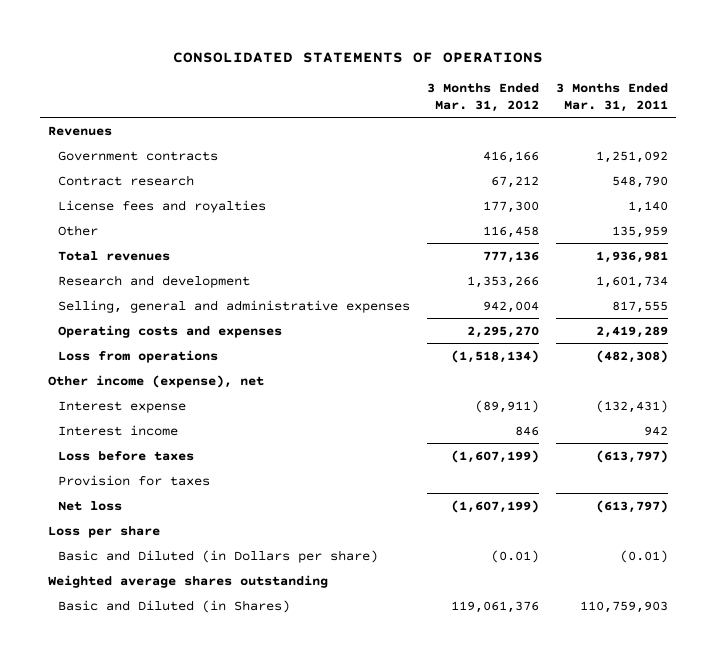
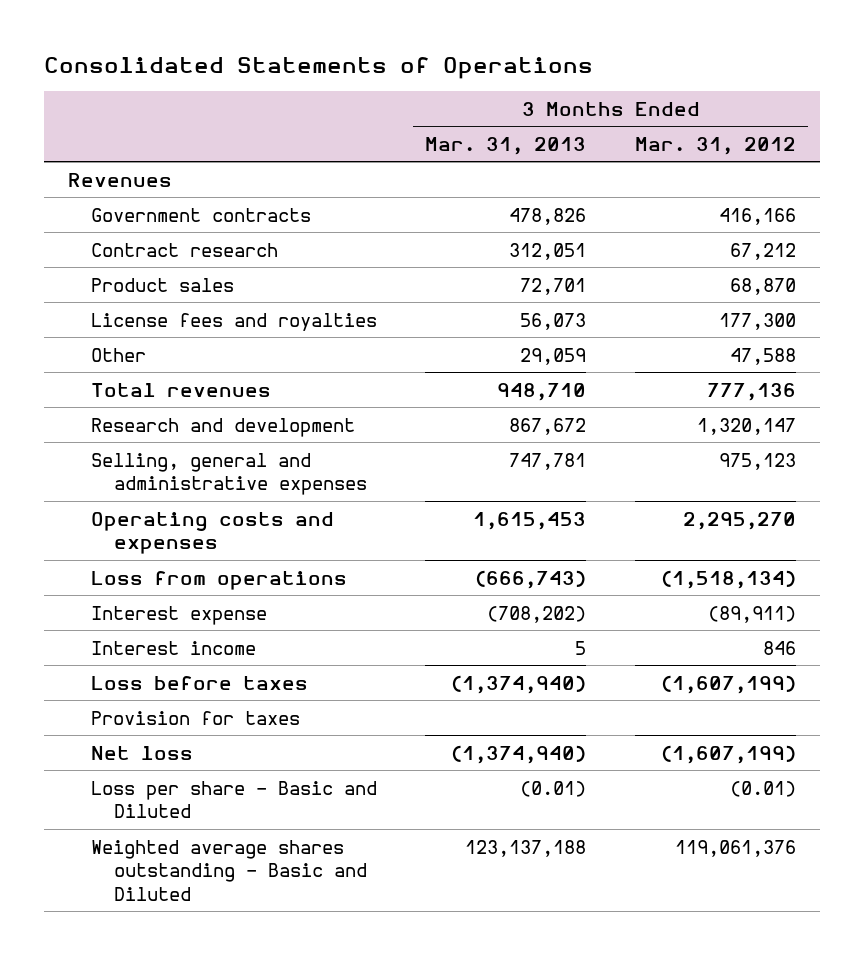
[173,51,544,63] CONSOLIDATED STATEMENTS OF OPERATIONS -> [43,56,593,79] Consolidated Statements of Operations
[555,83,668,112] 3 Months Ended Mar. 31, 2011 -> none
none -> [425,137,587,156] Mar. 31, 2013
none -> [91,277,235,292] Product sales
[483,225,540,238] 116,458 -> [729,347,796,365] 47,588
[467,275,540,288] 1,353,266 -> [696,417,796,435] 1,320,147
[483,300,540,313] 942,004 -> [718,452,796,470] 975,123
[48,374,265,388] Other income (expense), net -> none
[48,525,161,538] Loss per share -> none
[48,574,329,588] Weighted average shares outstanding -> none
[58,549,379,563] Basic and Diluted (in Dollars per share) -> [91,780,378,819] Loss per share - Basic and Diluted
[58,599,291,613] Basic and Diluted (in Shares) -> [91,839,368,901] Weighted average shares outstanding - Basic and Diluted

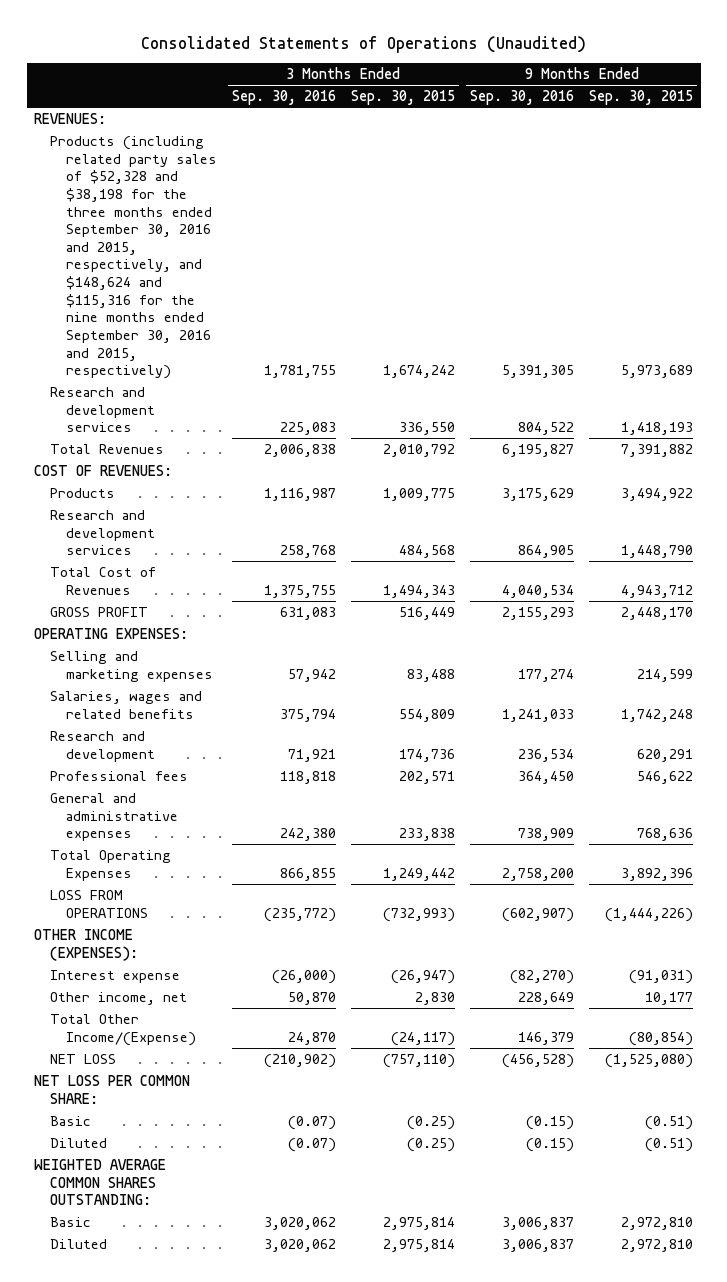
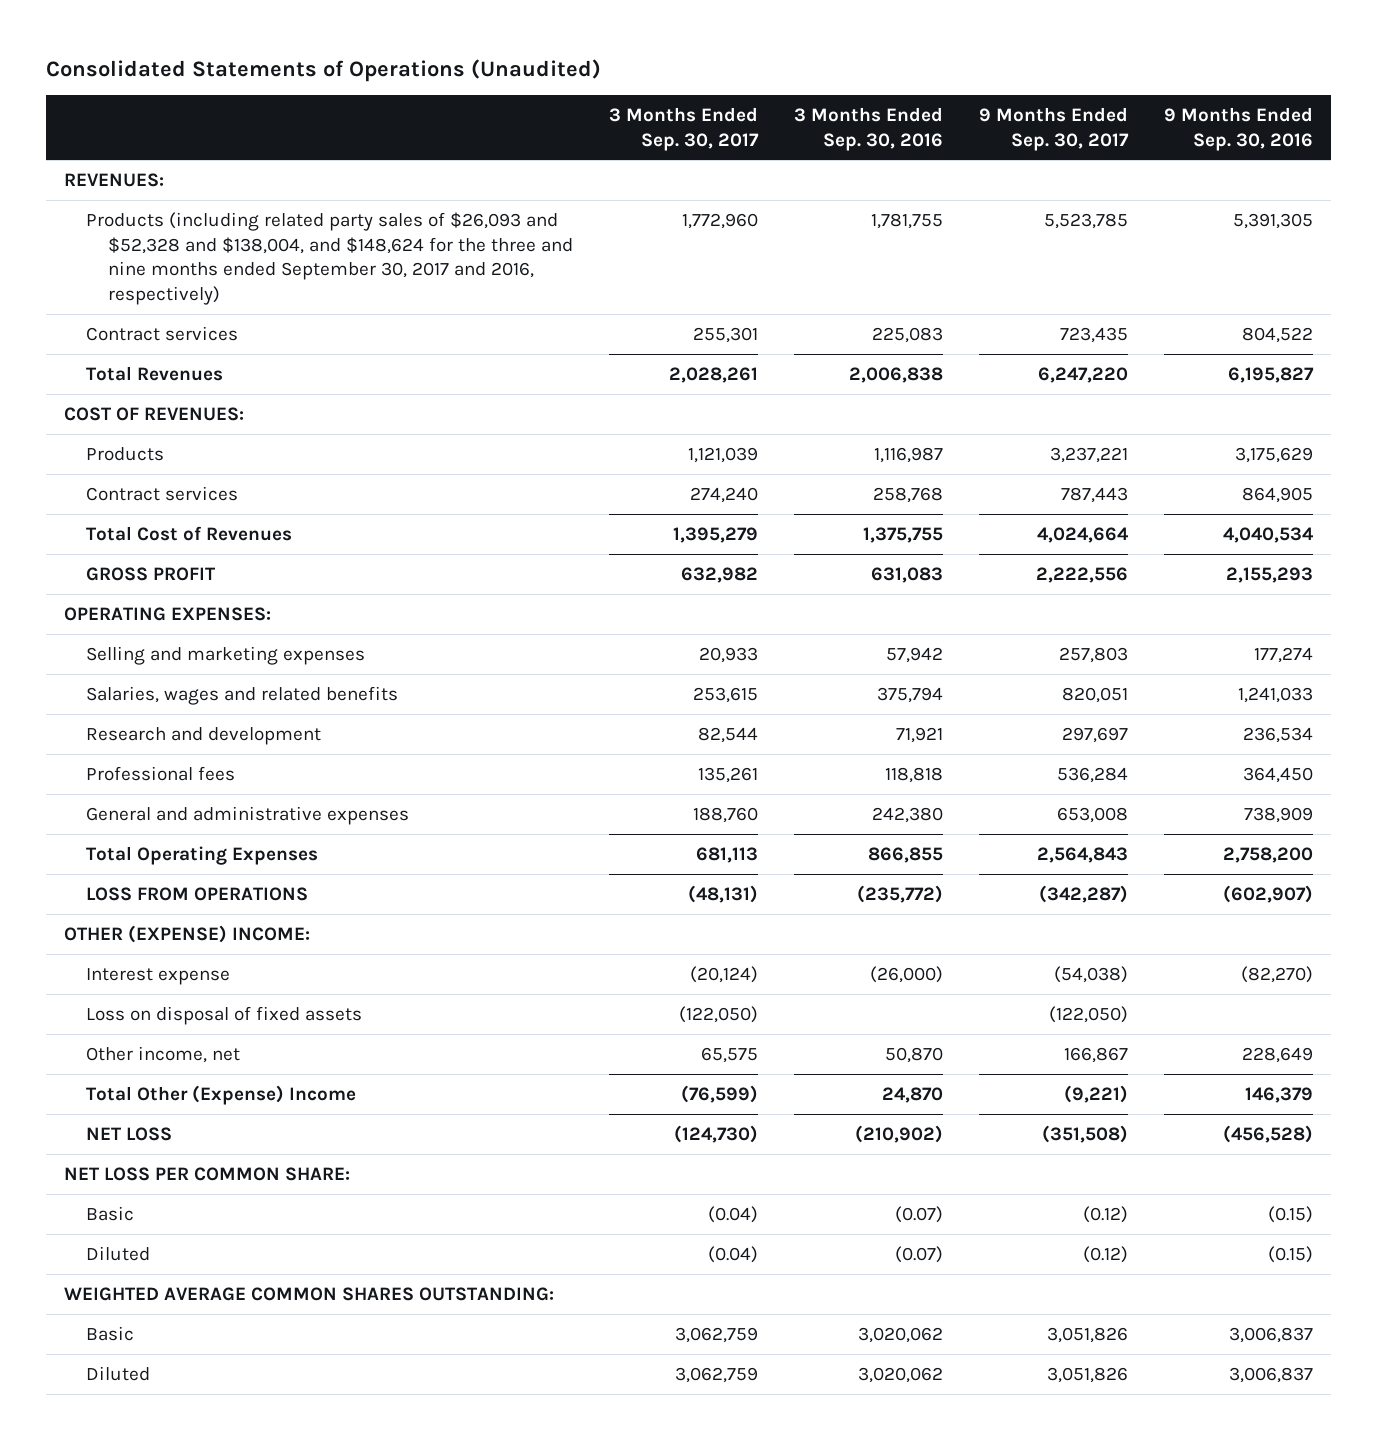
[350,90,455,106] Sep. 30, 2015 -> none
[589,90,694,106] Sep. 30, 2015 -> none
none -> [608,106,759,151] 3 Months Ended Sep. 30, 2017
none -> [978,106,1129,151] 9 Months Ended Sep. 30, 2017
[49,135,217,380] Products (including related party sales of $52,328 and $38,198 for the three months ended September 30, 2016 and 2015, respectively, and $148,624 and $115,316 for the nine months ended September 30, 2016 and 2015, respectively) -> [85,211,574,306] Products (including related party sales of $26,093 and $52,328 and $138,004, and $148,624 for the three and nine months ended September 30, 2017 and 2016, respectively)
[49,386,155,433] Research and development services -> [85,325,238,341] Contract services
[49,509,155,556] Research and development services -> [85,485,238,501] Contract services
[34,928,138,961] OTHER INCOME (EXPENSES): -> [63,924,310,943] OTHER (EXPENSE) INCOME:
none -> [85,1005,362,1025] Loss on disposal of fixed assets
[49,1013,196,1046] Total Other Income/(Expense) -> [85,1084,356,1105] Total Other (Expense) Income

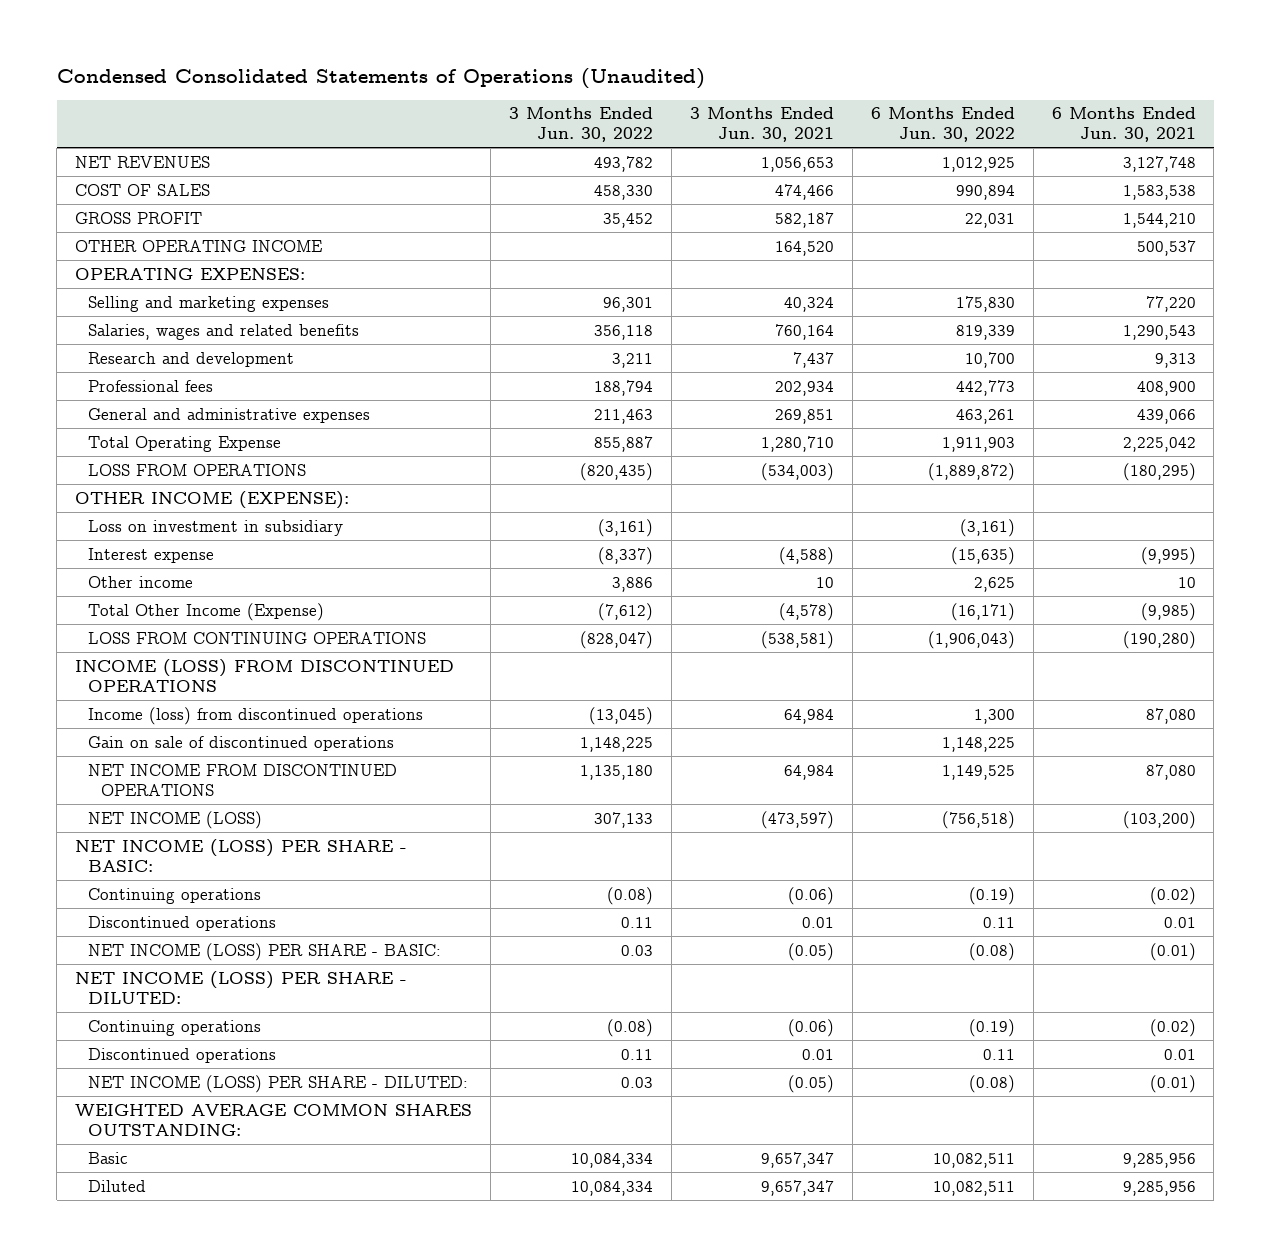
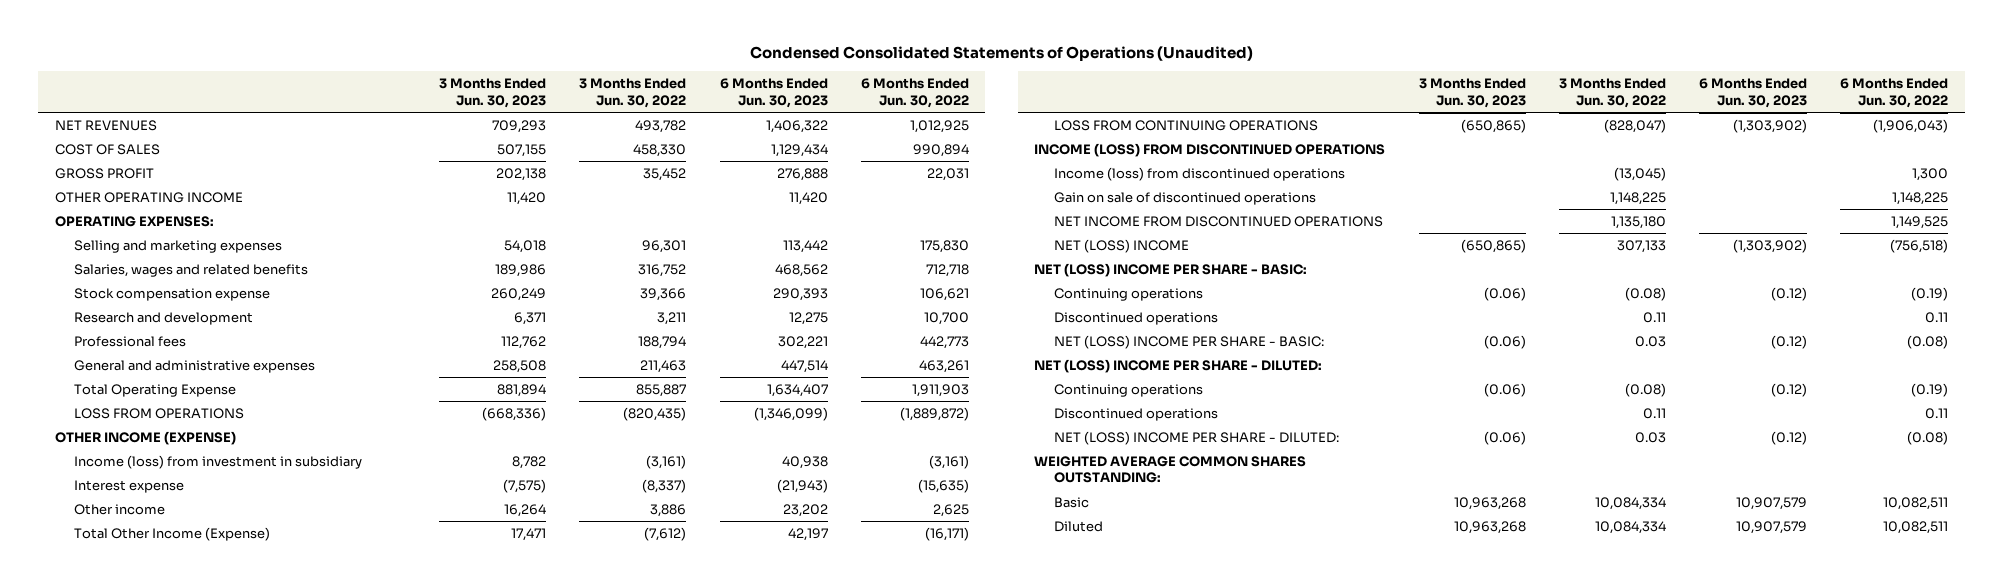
[689,107,834,143] 3 Months Ended Jun. 30, 2021 -> none
[1051,107,1196,143] 6 Months Ended Jun. 30, 2021 -> none
none -> [439,78,547,108] 3 Months Ended Jun. 30, 2023
none -> [719,78,828,108] 6 Months Ended Jun. 30, 2023
[594,324,654,340] 356,118 -> [638,263,687,277] 316,752
[955,324,1015,340] 819,339 -> [925,263,969,277] 712,718
none -> [74,287,271,301] Stock compensation expense
[75,490,350,509] OTHER INCOME (EXPENSE): -> [54,430,236,445] OTHER INCOME (EXPENSE)
[88,519,344,536] Loss on investment in subsidiary -> [74,454,363,469] Income (loss) from investment in subsidiary
[88,810,263,829] NET INCOME (LOSS) -> [1054,238,1190,253] NET (LOSS) INCOME
[75,838,408,872] NET INCOME (LOSS) PER SHARE - BASIC: -> [1034,262,1308,277] NET (LOSS) INCOME PER SHARE - BASIC:
[88,942,442,961] NET INCOME (LOSS) PER SHARE - BASIC: -> [1054,334,1325,349] NET (LOSS) INCOME PER SHARE - BASIC:
[75,970,408,1004] NET INCOME (LOSS) PER SHARE - DILUTED: -> [1034,358,1323,373] NET (LOSS) INCOME PER SHARE - DILUTED:
[88,1074,469,1093] NET INCOME (LOSS) PER SHARE - DILUTED: -> [1054,430,1340,445] NET (LOSS) INCOME PER SHARE - DILUTED:

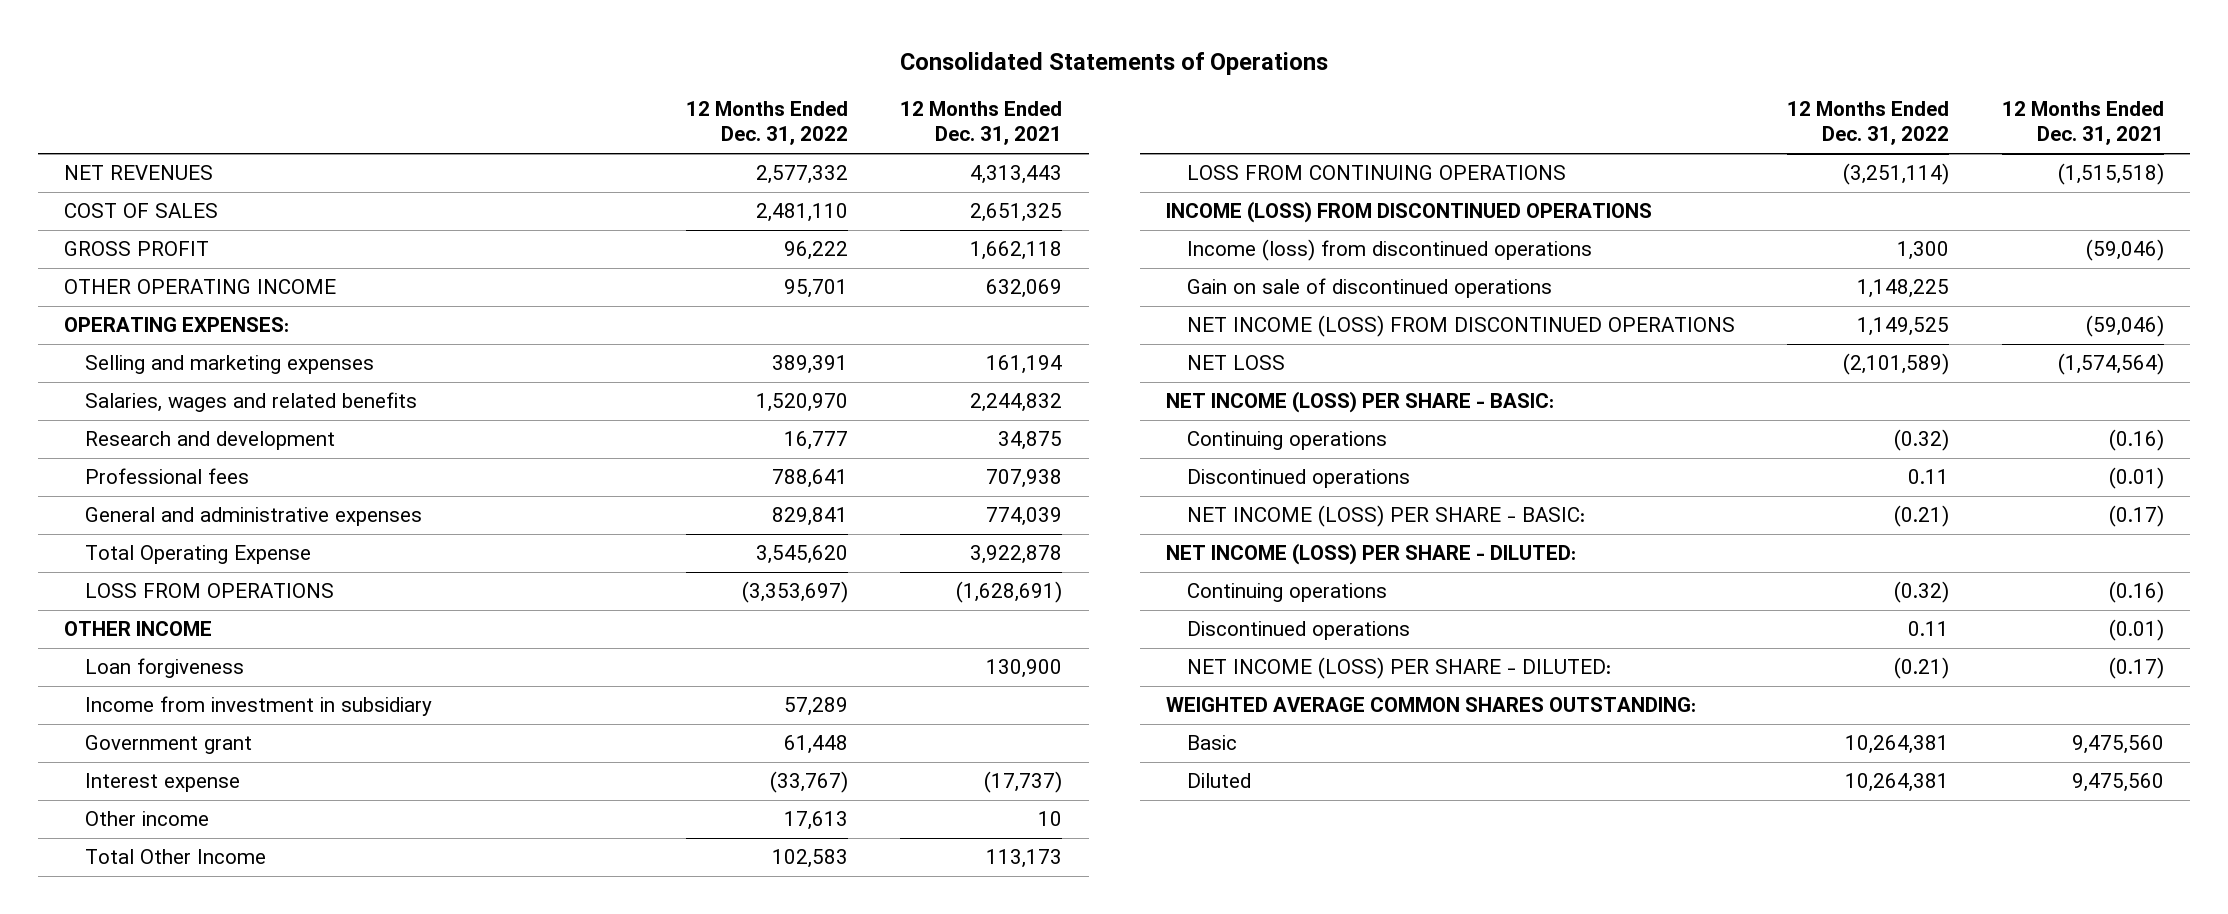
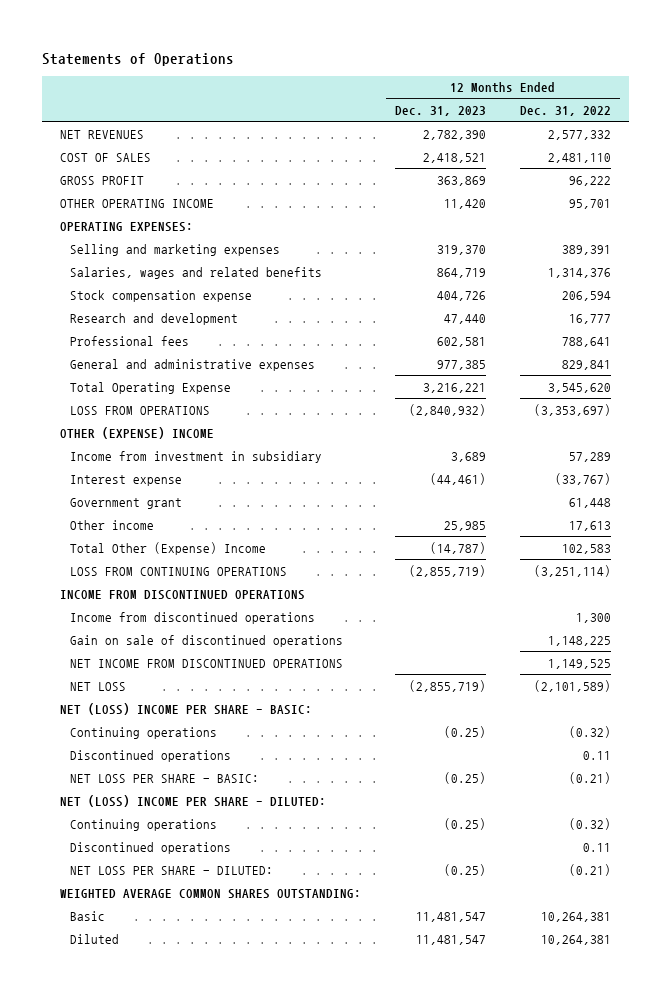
[900,51,1329,75] Consolidated Statements of Operations -> [42,52,235,66] Statements of Operations
[900,101,1063,146] 12 Months Ended Dec. 31, 2021 -> none
none -> [395,106,487,117] Dec. 31, 2023
[755,393,848,413] 1,520,970 -> [548,267,612,278] 1,314,376
none -> [69,289,252,302] Stock compensation expense
[85,658,245,679] Loan forgiveness -> none
[64,621,213,637] OTHER INCOME -> [59,426,214,439] OTHER (EXPENSE) INCOME
[85,735,253,755] Government grant -> [69,497,182,509] Government grant
[85,849,267,865] Total Other Income -> [69,541,266,555] Total Other (Expense) Income
[1166,201,1653,224] INCOME (LOSS) FROM DISCONTINUED OPERATIONS -> [59,589,305,600] INCOME FROM DISCONTINUED OPERATIONS
[1186,239,1592,262] Income (loss) from discontinued operations -> [69,611,315,624] Income from discontinued operations
[1186,315,1735,338] NET INCOME (LOSS) FROM DISCONTINUED OPERATIONS -> [69,658,343,668] NET INCOME FROM DISCONTINUED OPERATIONS
[1166,391,1555,414] NET INCOME (LOSS) PER SHARE - BASIC: -> [59,702,312,715] NET (LOSS) INCOME PER SHARE - BASIC:
[1186,505,1585,528] NET INCOME (LOSS) PER SHARE - BASIC: -> [69,773,259,783] NET LOSS PER SHARE - BASIC:
[1166,543,1577,566] NET INCOME (LOSS) PER SHARE - DILUTED: -> [59,794,326,807] NET (LOSS) INCOME PER SHARE - DILUTED:
[1186,657,1611,680] NET INCOME (LOSS) PER SHARE - DILUTED: -> [69,865,273,875] NET LOSS PER SHARE - DILUTED:

